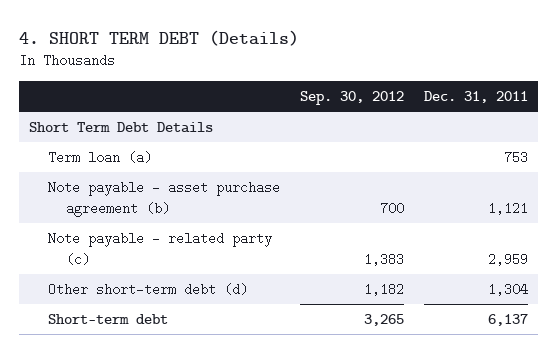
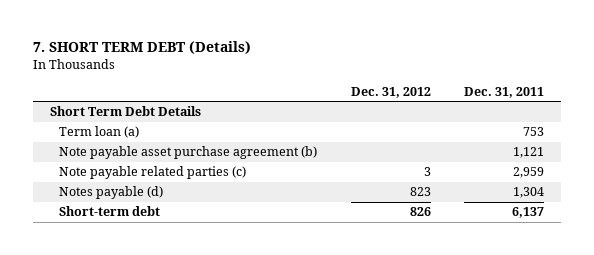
[18,29,299,46] 4. SHORT TERM DEBT (Details) -> [32,41,251,55] 7. SHORT TERM DEBT (Details)
[299,91,404,106] Sep. 30, 2012 -> none
none -> [350,86,431,98] Dec. 31, 2012
[47,180,280,217] Note payable - asset purchase agreement (b) -> [58,146,317,160] Note payable asset purchase agreement (b)
[47,231,272,266] Note payable - related party (c) -> [58,166,246,180] Note payable related parties (c)
[47,282,248,296] Other short-term debt (d) -> [58,186,163,200] Notes payable (d)

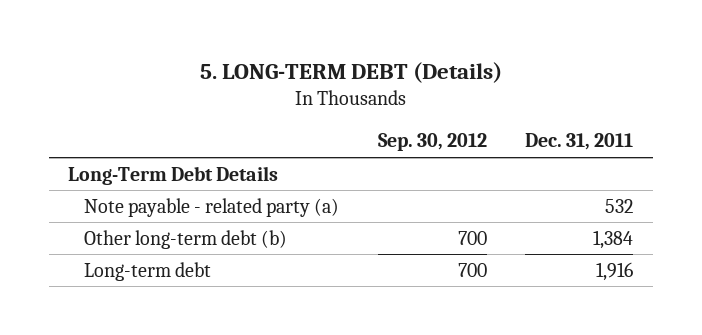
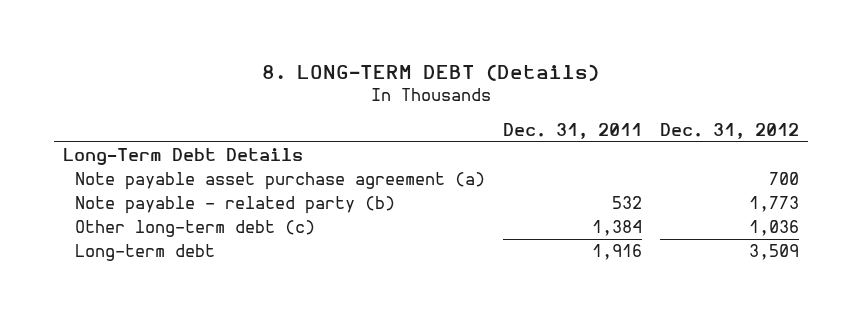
[199,61,502,83] 5. LONG-TERM DEBT (Details) -> [261,64,599,82] 8. LONG-TERM DEBT (Details)
[377,133,487,152] Sep. 30, 2012 -> none
none -> [659,122,799,139] Dec. 31, 2012
none -> [74,172,485,191] Note payable asset purchase agreement (a)
[84,197,340,217] Note payable - related party (a) -> [74,196,395,215] Note payable - related party (b)
[84,229,288,249] Other long-term debt (b) -> [74,220,315,238] Other long-term debt (c)

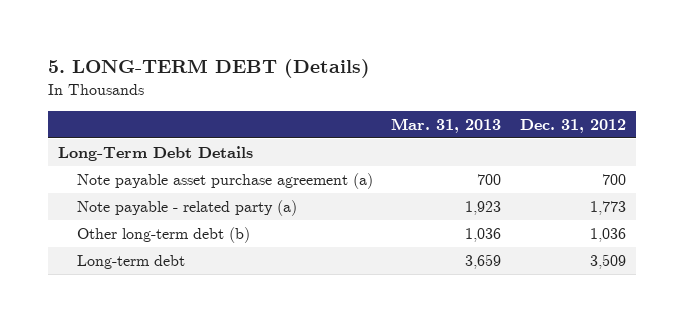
[261,64,599,82] 8. LONG-TERM DEBT (Details) -> [48,59,371,79] 5. LONG-TERM DEBT (Details)
[502,122,642,139] Dec. 31, 2011 -> none
none -> [391,117,502,133] Mar. 31, 2013
[74,196,395,215] Note payable - related party (b) -> [76,199,297,216] Note payable - related party (a)
[74,220,315,238] Other long-term debt (c) -> [76,226,250,243] Other long-term debt (b)

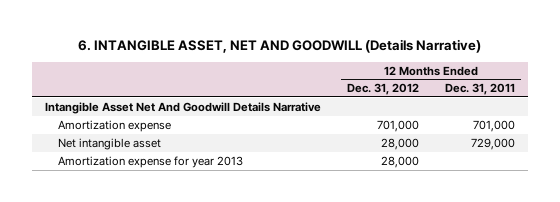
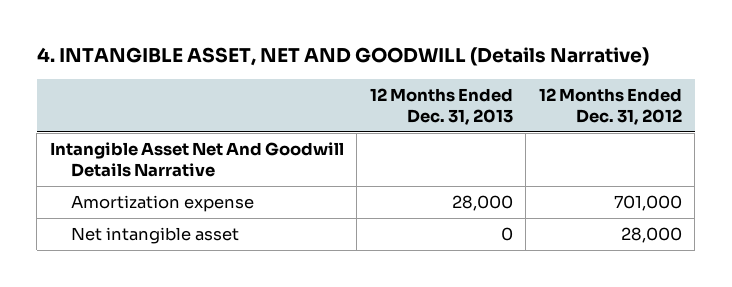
[77,39,481,54] 6. INTANGIBLE ASSET, NET AND GOODWILL (Details Narrative) -> [36,47,649,67] 4. INTANGIBLE ASSET, NET AND GOODWILL (Details Narrative)
[444,83,515,96] Dec. 31, 2011 -> none
none -> [369,87,513,125] 12 Months Ended Dec. 31, 2013
[57,155,243,168] Amortization expense for year 2013 -> none

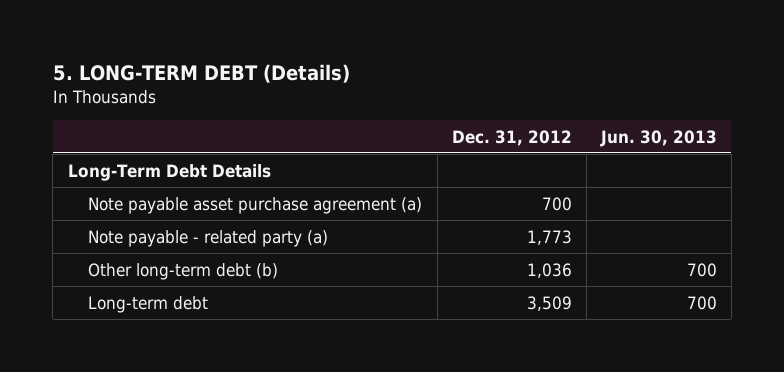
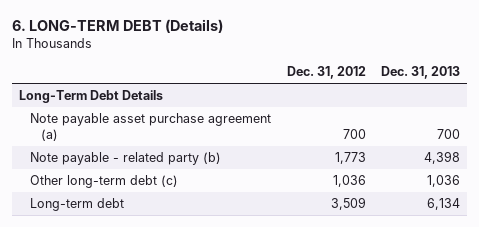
[52,63,350,83] 5. LONG-TERM DEBT (Details) -> [11,19,223,34] 6. LONG-TERM DEBT (Details)
[599,129,717,147] Jun. 30, 2013 -> none
none -> [380,66,460,80] Dec. 31, 2013
[88,229,329,247] Note payable - related party (a) -> [30,151,222,165] Note payable - related party (b)
[88,262,279,280] Other long-term debt (b) -> [30,174,179,188] Other long-term debt (c)

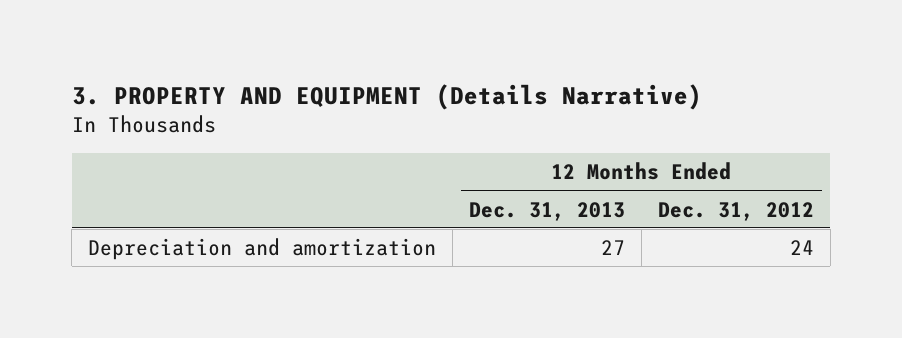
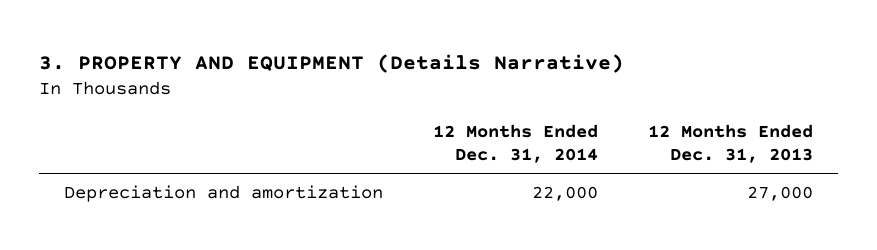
[657,201,814,221] Dec. 31, 2012 -> none
none -> [433,124,599,164] 12 Months Ended Dec. 31, 2014
[600,239,625,255] 27 -> [746,186,813,202] 27,000

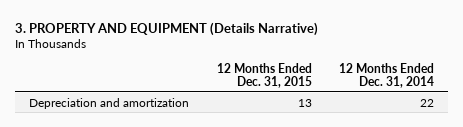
[647,124,813,164] 12 Months Ended Dec. 31, 2013 -> none
none -> [216,63,312,89] 12 Months Ended Dec. 31, 2015
[532,186,599,202] 22,000 -> [420,98,435,107] 22

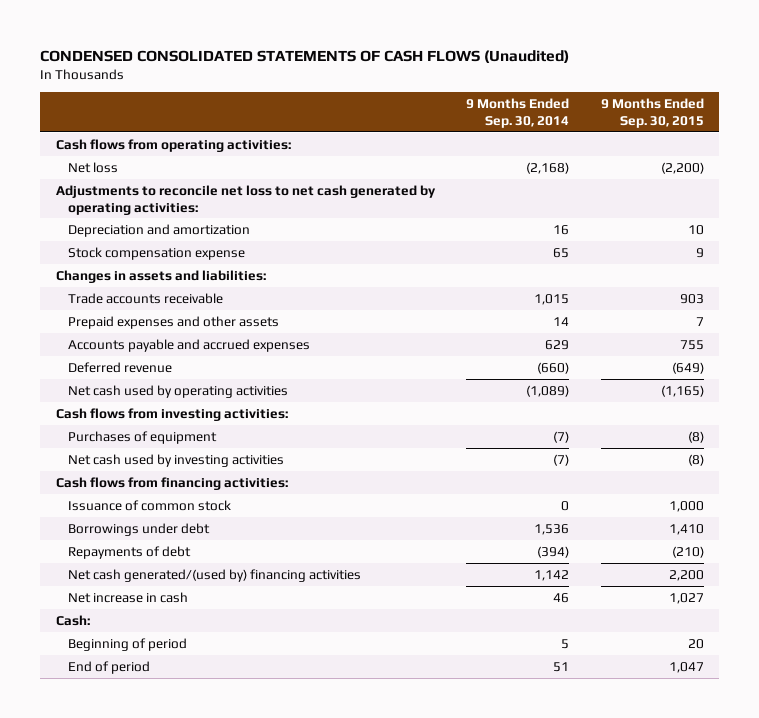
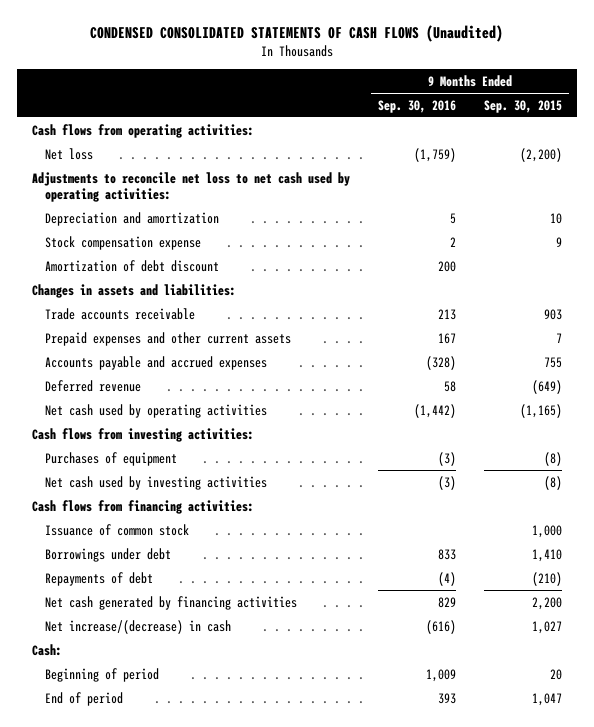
[466,98,570,128] 9 Months Ended Sep. 30, 2014 -> none
none -> [377,99,456,113] Sep. 30, 2016
[55,184,436,215] Adjustments to reconcile net loss to net cash generated by operating activities: -> [31,171,350,203] Adjustments to reconcile net loss to net cash used by operating activities:
none -> [45,259,220,272] Amortization of debt discount
[68,315,280,329] Prepaid expenses and other assets -> [45,331,292,346] Prepaid expenses and other current assets
[68,568,362,582] Net cash generated/(used by) financing activities -> [45,595,298,610] Net cash generated by financing activities
[68,591,189,603] Net increase in cash -> [45,619,232,634] Net increase/(decrease) in cash

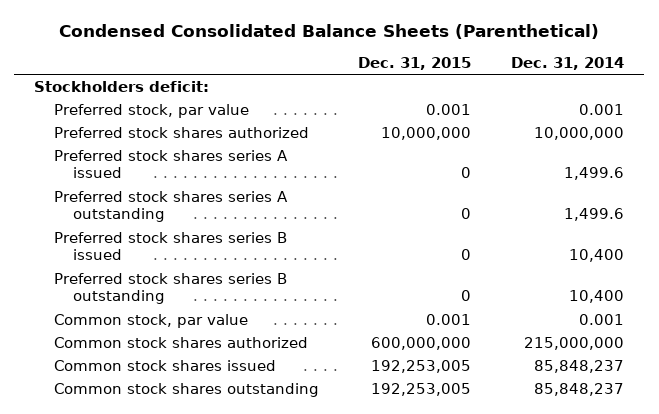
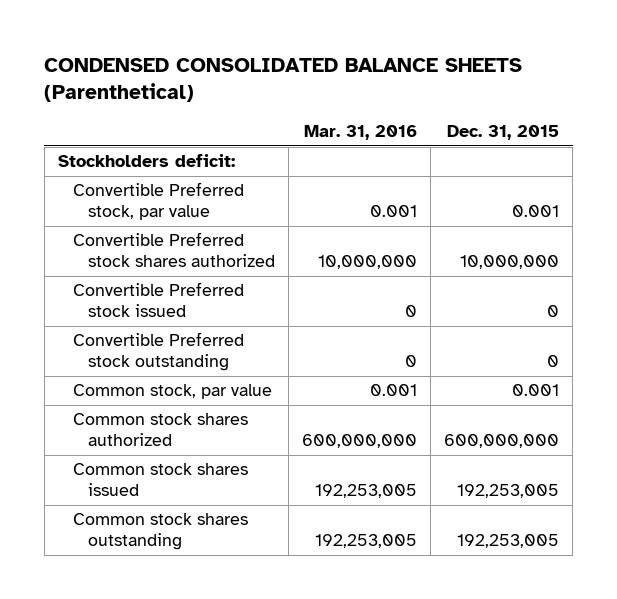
[59,23,600,39] Condensed Consolidated Balance Sheets (Parenthetical) -> [44,57,523,103] CONDENSED CONSOLIDATED BALANCE SHEETS (Parenthetical)
[511,57,625,71] Dec. 31, 2014 -> none
none -> [304,125,418,141] Mar. 31, 2016
[53,231,287,261] Preferred stock shares series B issued -> none
[53,272,287,305] Preferred stock shares series B outstanding -> none
[53,103,249,118] Preferred stock, par value -> [73,182,245,221] Convertible Preferred stock, par value
[53,126,309,138] Preferred stock shares authorized -> [73,232,276,268] Convertible Preferred stock shares authorized
[53,149,288,179] Preferred stock shares series A issued -> [73,282,245,318] Convertible Preferred stock issued
[53,190,288,223] Preferred stock shares series A outstanding -> [73,332,245,372] Convertible Preferred stock outstanding

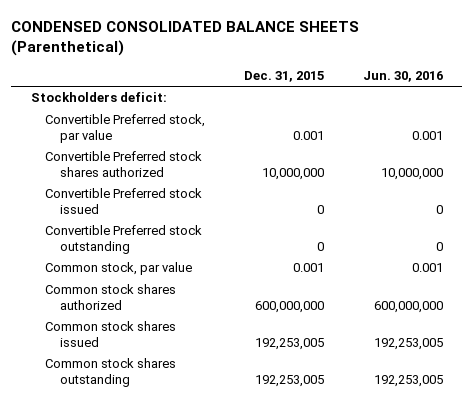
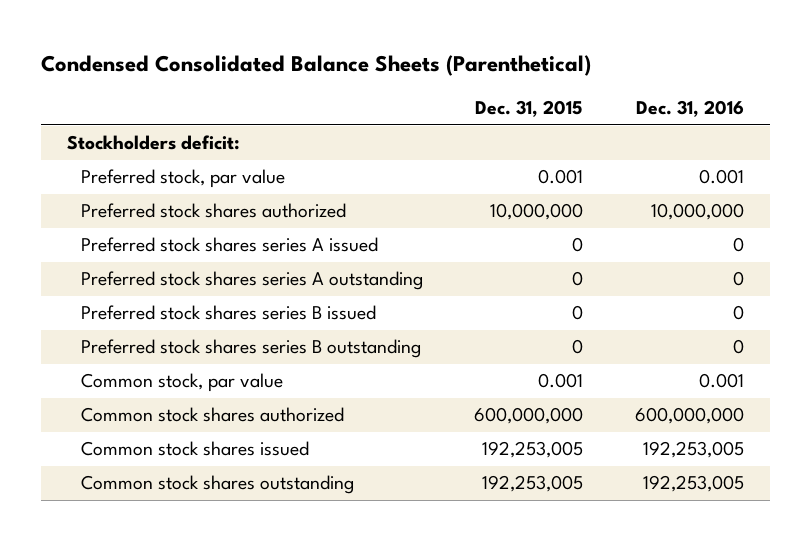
[11,20,360,56] CONDENSED CONSOLIDATED BALANCE SHEETS (Parenthetical) -> [40,55,591,77] Condensed Consolidated Balance Sheets (Parenthetical)
[362,71,443,83] Jun. 30, 2016 -> none
none -> [636,100,745,118] Dec. 31, 2016
[45,114,206,144] Convertible Preferred stock, par value -> [80,169,285,189] Preferred stock, par value
[45,151,203,178] Convertible Preferred stock shares authorized -> [80,203,346,219] Preferred stock shares authorized
[45,188,203,215] Convertible Preferred stock issued -> [80,237,378,253] Preferred stock shares series A issued
[45,225,203,255] Convertible Preferred stock outstanding -> [80,271,423,291] Preferred stock shares series A outstanding
none -> [80,305,376,321] Preferred stock shares series B issued
none -> [80,339,421,359] Preferred stock shares series B outstanding

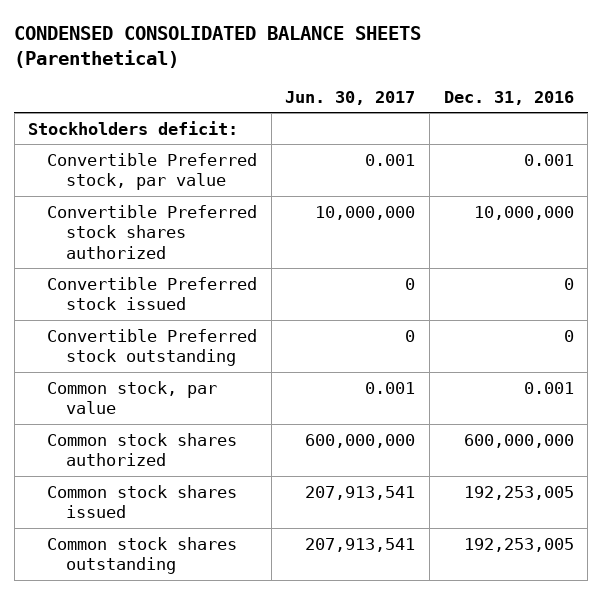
[40,55,591,77] Condensed Consolidated Balance Sheets (Parenthetical) -> [14,25,422,68] CONDENSED CONSOLIDATED BALANCE SHEETS (Parenthetical)
[475,100,584,118] Dec. 31, 2015 -> none
none -> [285,90,416,105] Jun. 30, 2017
[80,237,378,253] Preferred stock shares series A issued -> none
[80,271,423,291] Preferred stock shares series A outstanding -> none
[80,305,376,321] Preferred stock shares series B issued -> none
[80,339,421,359] Preferred stock shares series B outstanding -> none
[80,169,285,189] Preferred stock, par value -> [47,152,258,191] Convertible Preferred stock, par value
[80,203,346,219] Preferred stock shares authorized -> [47,204,258,259] Convertible Preferred stock shares authorized
none -> [47,276,258,311] Convertible Preferred stock issued
none -> [47,328,258,367] Convertible Preferred stock outstanding

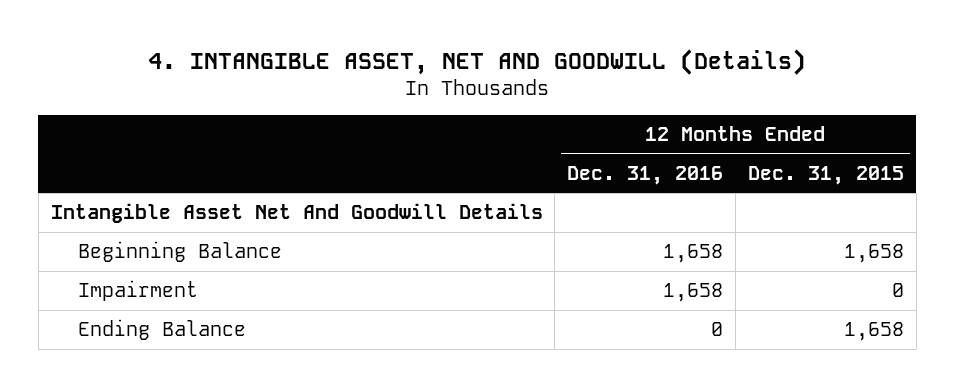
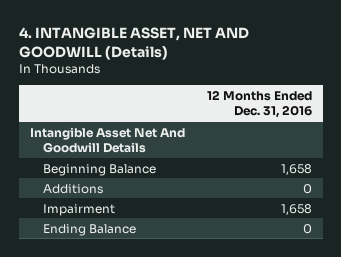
[747,165,904,185] Dec. 31, 2015 -> none
none -> [42,183,103,194] Additions

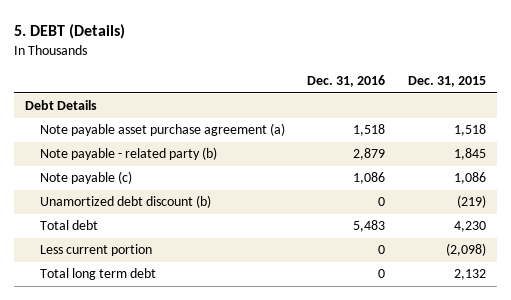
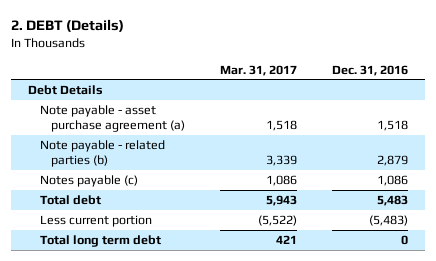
[14,23,126,39] 5. DEBT (Details) -> [10,19,124,33] 2. DEBT (Details)
[407,76,486,88] Dec. 31, 2015 -> none
none -> [220,64,298,76] Mar. 31, 2017
[40,195,212,209] Unamortized debt discount (b) -> none
[40,123,286,137] Note payable asset purchase agreement (a) -> [39,104,186,133] Note payable - asset purchase agreement (a)
[40,147,218,161] Note payable - related party (b) -> [39,139,165,168] Note payable - related parties (b)
[40,171,133,185] Note payable (c) -> [39,174,138,187] Notes payable (c)
[378,245,386,255] 0 -> [368,214,408,226] (5,483)

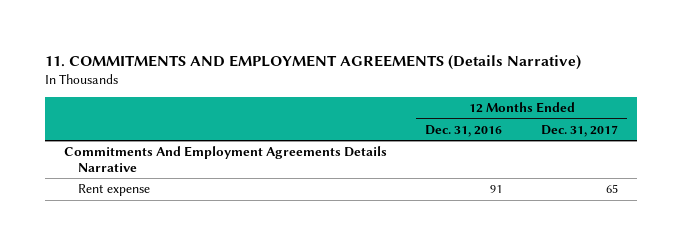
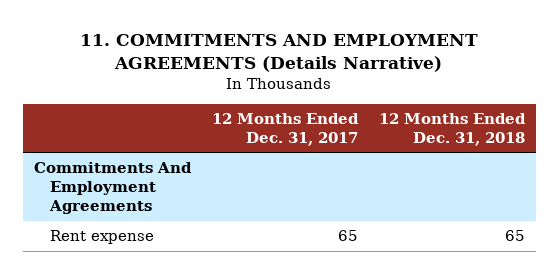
[425,124,503,137] Dec. 31, 2016 -> none
none -> [379,113,527,146] 12 Months Ended Dec. 31, 2018
[63,146,387,172] Commitments And Employment Agreements Details Narrative -> [33,162,192,215] Commitments And Employment Agreements

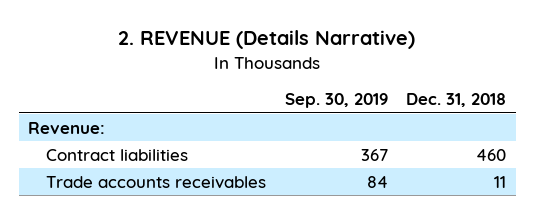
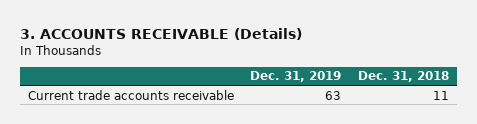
[118,30,416,50] 2. REVENUE (Details Narrative) -> [20,27,303,40] 3. ACCOUNTS RECEIVABLE (Details)
[284,93,388,109] Sep. 30, 2019 -> none
none -> [250,71,342,83] Dec. 31, 2019
[27,121,105,134] Revenue: -> none
[45,148,188,161] Contract liabilities -> none
[45,175,266,189] Trade accounts receivables -> [28,89,235,100] Current trade accounts receivable

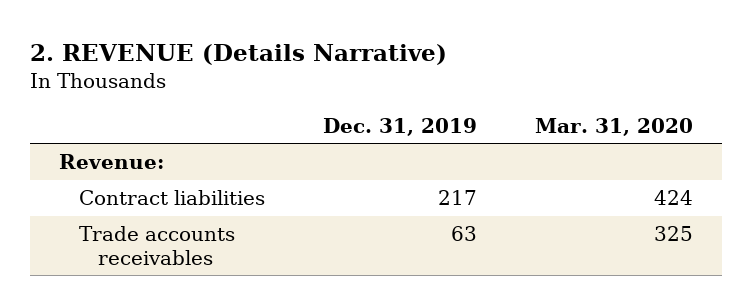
[20,27,303,40] 3. ACCOUNTS RECEIVABLE (Details) -> [30,43,448,65] 2. REVENUE (Details Narrative)
[357,71,449,83] Dec. 31, 2018 -> none
none -> [534,117,693,136] Mar. 31, 2020
none -> [59,154,165,170] Revenue:
none -> [78,190,265,206] Contract liabilities
[28,89,235,100] Current trade accounts receivable -> [78,226,235,265] Trade accounts receivables

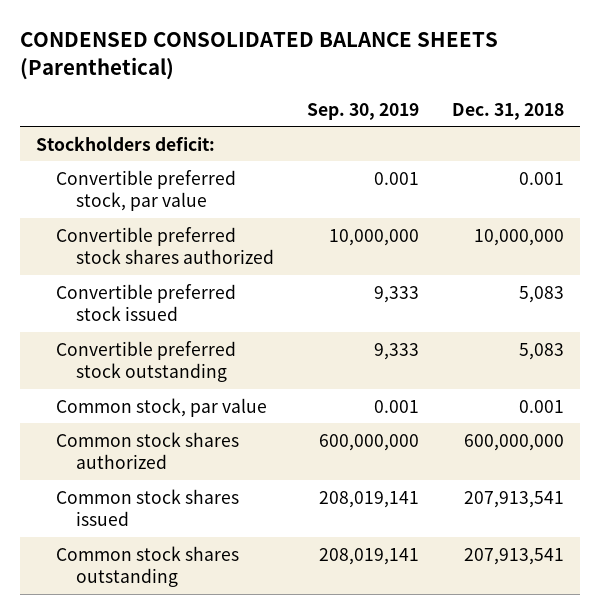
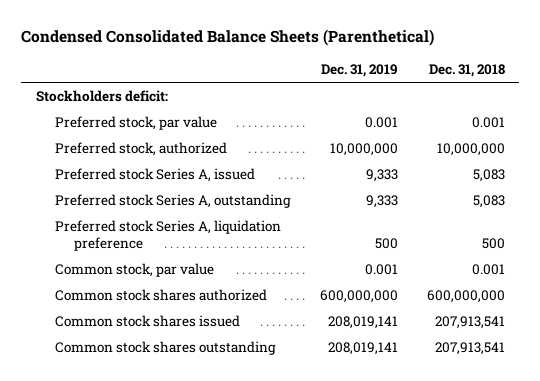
[19,32,498,80] CONDENSED CONSOLIDATED BALANCE SHEETS (Parenthetical) -> [21,29,435,47] Condensed Consolidated Balance Sheets (Parenthetical)
[306,102,419,120] Sep. 30, 2019 -> none
none -> [320,63,398,77] Dec. 31, 2019
[56,169,237,212] Convertible preferred stock, par value -> [54,116,217,131] Preferred stock, par value
[56,226,275,265] Convertible preferred stock shares authorized -> [54,142,227,157] Preferred stock, authorized
[56,283,237,322] Convertible preferred stock issued -> [54,168,255,183] Preferred stock Series A, issued
[56,340,237,383] Convertible preferred stock outstanding -> [54,194,291,209] Preferred stock Series A, outstanding
none -> [54,220,281,251] Preferred stock Series A, liquidation preference

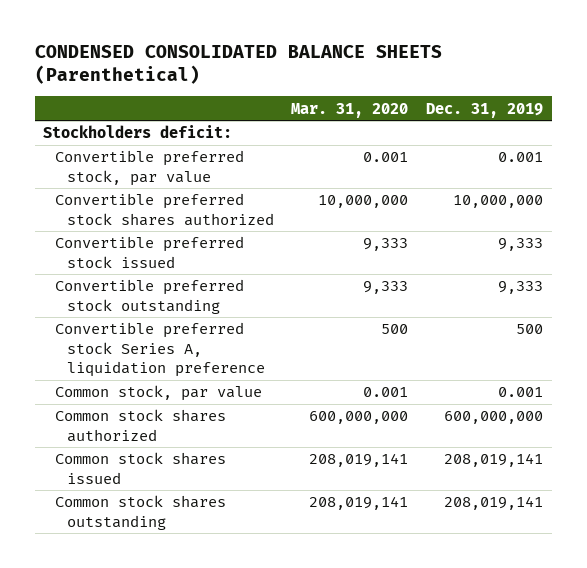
[21,29,435,47] Condensed Consolidated Balance Sheets (Parenthetical) -> [34,45,442,85] CONDENSED CONSOLIDATED BALANCE SHEETS (Parenthetical)
[428,63,505,77] Dec. 31, 2018 -> none
none -> [291,102,409,118] Mar. 31, 2020
[54,116,217,131] Preferred stock, par value -> [55,150,245,186] Convertible preferred stock, par value
[54,142,227,157] Preferred stock, authorized -> [55,193,274,226] Convertible preferred stock shares authorized
[54,168,255,183] Preferred stock Series A, issued -> [55,236,245,268] Convertible preferred stock issued
[54,194,291,209] Preferred stock Series A, outstanding -> [55,279,245,314] Convertible preferred stock outstanding
[54,220,281,251] Preferred stock Series A, liquidation preference -> [55,322,265,378] Convertible preferred stock Series A, liquidation preference

